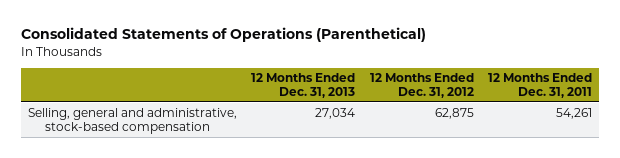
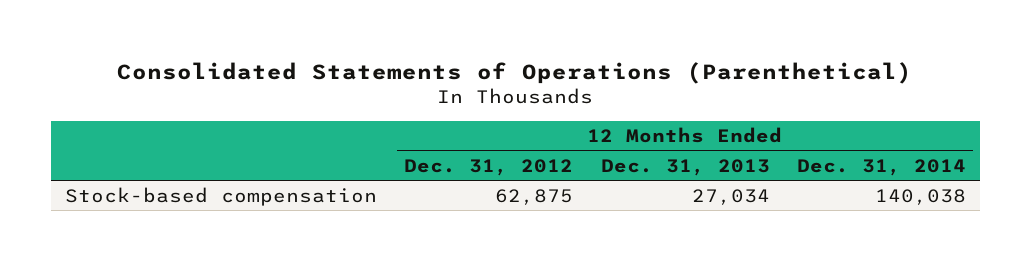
[488,72,593,98] 12 Months Ended Dec. 31, 2011 -> none
none -> [796,158,966,176] Dec. 31, 2014
[27,108,237,135] Selling, general and administrative, stock-based compensation -> [64,186,377,206] Stock-based compensation

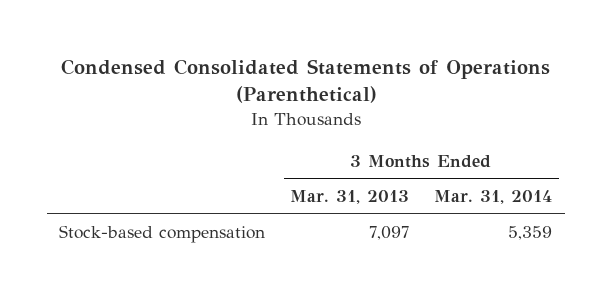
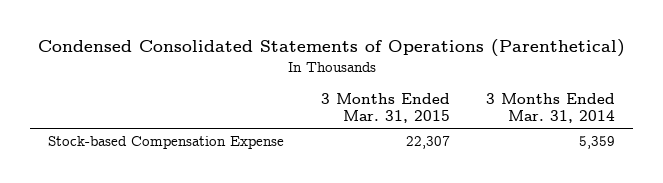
[290,189,410,204] Mar. 31, 2013 -> none
none -> [320,92,450,124] 3 Months Ended Mar. 31, 2015
[59,224,266,243] Stock-based compensation -> [47,135,284,149] Stock-based Compensation Expense

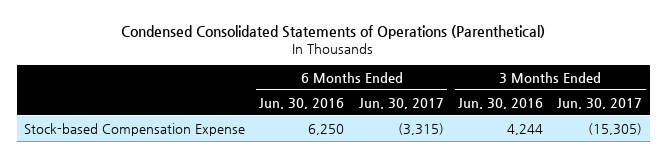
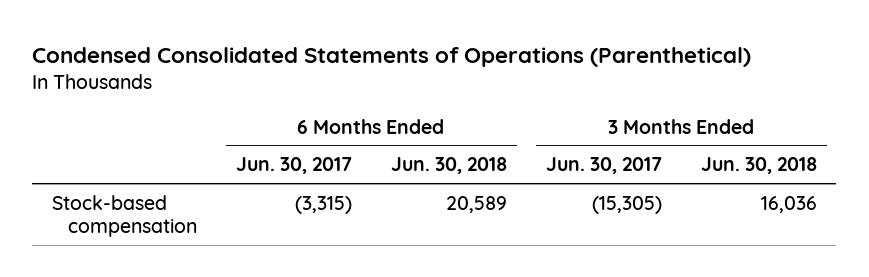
[259,97,345,109] Jun. 30, 2016 -> none
[458,97,544,109] Jun. 30, 2016 -> none
none -> [390,157,507,175] Jun. 30, 2018
none -> [700,157,817,175] Jun. 30, 2018
[24,122,246,136] Stock-based Compensation Expense -> [51,194,197,238] Stock-based compensation

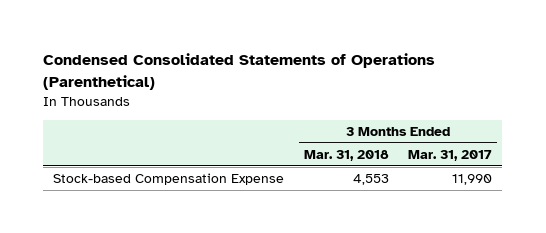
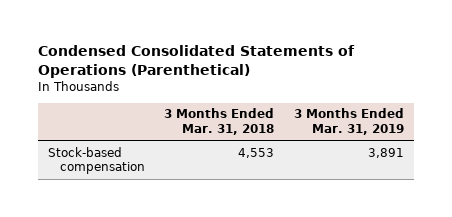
[408,150,493,162] Mar. 31, 2017 -> none
none -> [293,108,404,136] 3 Months Ended Mar. 31, 2019
[53,173,285,186] Stock-based Compensation Expense -> [47,146,146,175] Stock-based compensation

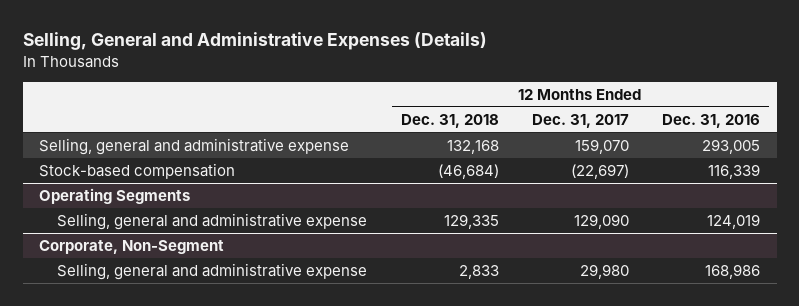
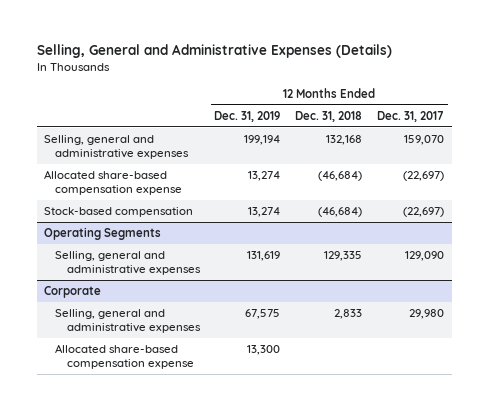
[662,113,761,128] Dec. 31, 2016 -> none
none -> [214,110,281,122] Dec. 31, 2019
[39,137,350,155] Selling, general and administrative expense -> [44,135,190,159] Selling, general and administrative expenses
none -> [44,170,183,195] Allocated share-based compensation expense
[57,212,368,230] Selling, general and administrative expense -> [55,251,201,275] Selling, general and administrative expenses
[39,239,225,254] Corporate, Non-Segment -> [44,286,102,299] Corporate
[57,262,368,280] Selling, general and administrative expense -> [55,309,201,333] Selling, general and administrative expenses
none -> [55,344,194,369] Allocated share-based compensation expense

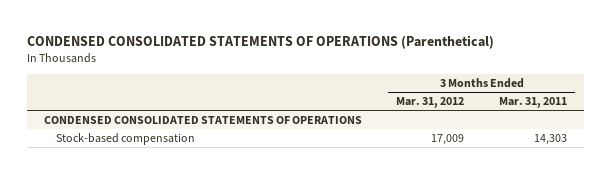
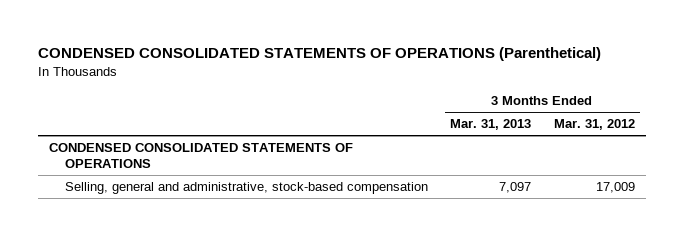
[498,97,567,109] Mar. 31, 2011 -> none
none -> [450,119,532,131] Mar. 31, 2013
[55,133,195,146] Stock-based compensation -> [65,182,429,195] Selling, general and administrative, stock-based compensation

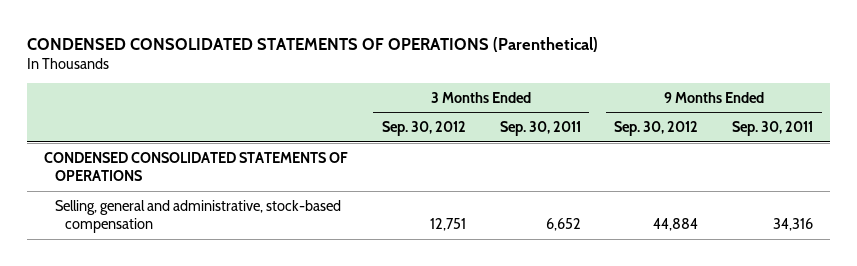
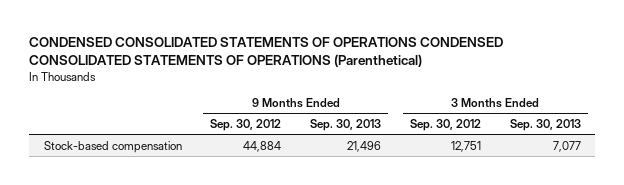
[27,36,599,52] CONDENSED CONSOLIDATED STATEMENTS OF OPERATIONS (Parenthetical) -> [29,37,504,68] CONDENSED CONSOLIDATED STATEMENTS OF OPERATIONS CONDENSED CONSOLIDATED STATEMENTS OF OPERATIONS (Parenthetical)
[499,121,581,137] Sep. 30, 2011 -> none
[732,121,814,137] Sep. 30, 2011 -> none
none -> [310,118,382,131] Sep. 30, 2013
none -> [509,118,581,131] Sep. 30, 2013
[44,151,349,182] CONDENSED CONSOLIDATED STATEMENTS OF OPERATIONS -> none
[54,199,341,234] Selling, general and administrative, stock-based compensation -> [43,140,182,153] Stock-based compensation

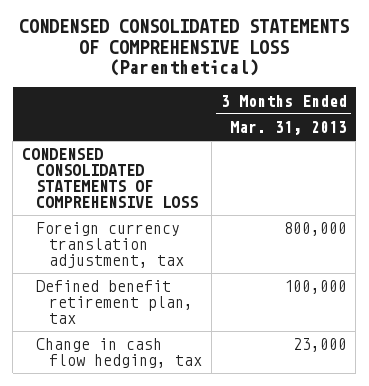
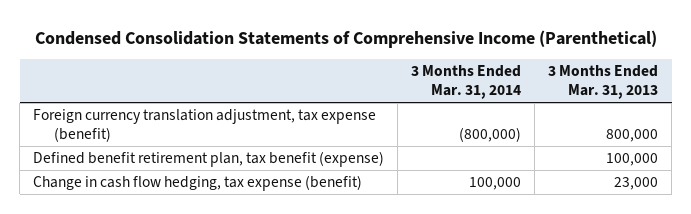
[19,19,350,77] CONDENSED CONSOLIDATED STATEMENTS OF COMPREHENSIVE LOSS (Parenthetical) -> [34,29,657,48] Condensed Consolidation Statements of Comprehensive Income (Parenthetical)
none -> [411,65,522,100] 3 Months Ended Mar. 31, 2014
[21,148,198,208] CONDENSED CONSOLIDATED STATEMENTS OF COMPREHENSIVE LOSS -> none
[35,222,185,269] Foreign currency translation adjustment, tax -> [33,109,377,143] Foreign currency translation adjustment, tax expense (benefit)
[35,280,194,325] Defined benefit retirement plan, tax -> [33,151,385,168] Defined benefit retirement plan, tax benefit (expense)
[35,338,203,369] Change in cash flow hedging, tax -> [33,175,363,192] Change in cash flow hedging, tax expense (benefit)

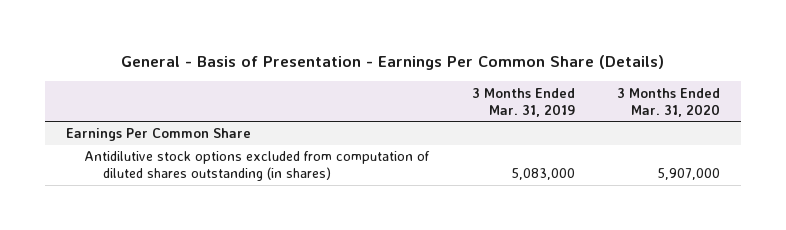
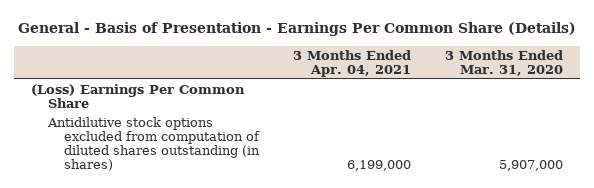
[471,87,575,117] 3 Months Ended Mar. 31, 2019 -> none
none -> [293,49,412,77] 3 Months Ended Apr. 04, 2021
[66,128,252,142] Earnings Per Common Share -> [31,83,246,109] (Loss) Earnings Per Common Share

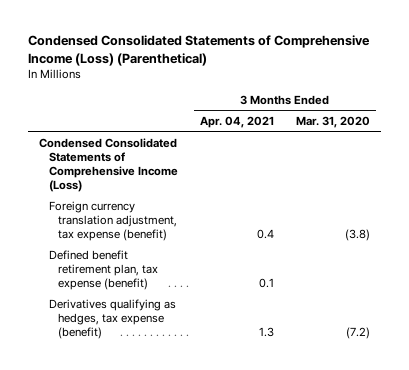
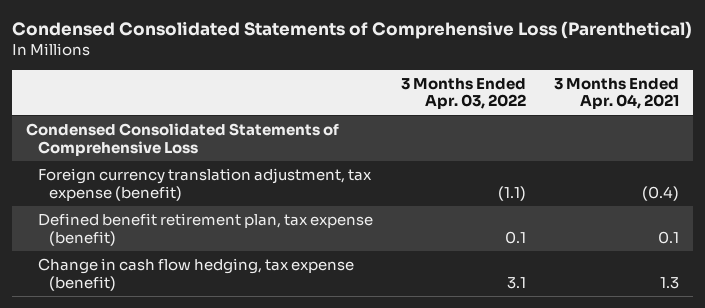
[27,35,370,66] Condensed Consolidated Statements of Comprehensive Income (Loss) (Parenthetical) -> [12,20,693,39] Condensed Consolidated Statements of Comprehensive Loss (Parenthetical)
[296,115,371,128] Mar. 31, 2020 -> none
none -> [400,78,526,110] 3 Months Ended Apr. 03, 2022
[38,137,178,192] Condensed Consolidated Statements of Comprehensive Income (Loss) -> [25,123,339,156] Condensed Consolidated Statements of Comprehensive Loss
[256,228,274,239] 0.4 -> [641,185,679,201] (0.4)
[48,298,176,339] Derivatives qualifying as hedges, tax expense (benefit) -> [37,258,354,291] Change in cash flow hedging, tax expense (benefit)

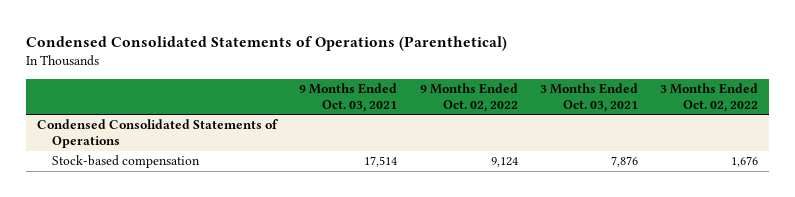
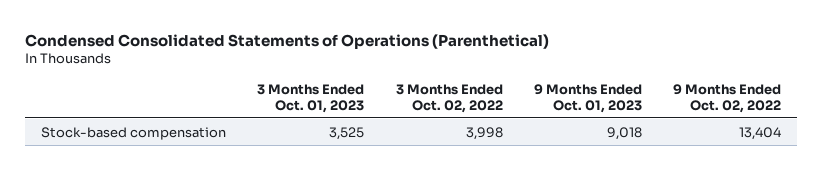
[299,82,398,112] 9 Months Ended Oct. 03, 2021 -> none
[539,82,638,112] 3 Months Ended Oct. 03, 2021 -> none
none -> [257,83,365,113] 3 Months Ended Oct. 01, 2023
none -> [533,83,642,113] 9 Months Ended Oct. 01, 2023
[37,119,280,149] Condensed Consolidated Statements of Operations -> none
[490,157,518,168] 9,124 -> [739,126,782,140] 13,404
[730,156,758,168] 1,676 -> [465,126,503,140] 3,998

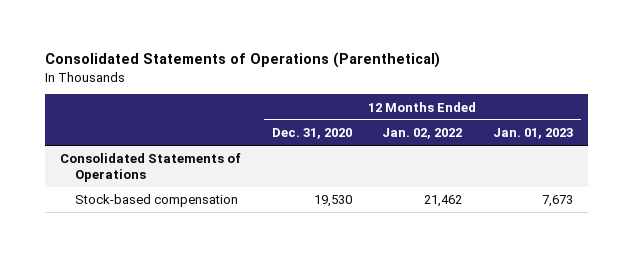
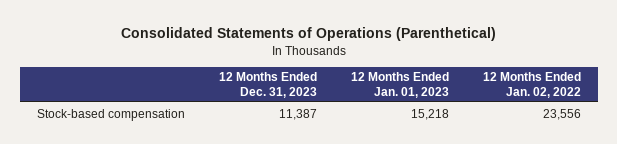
[271,128,352,140] Dec. 31, 2020 -> none
none -> [218,72,317,98] 12 Months Ended Dec. 31, 2023
[59,153,241,182] Consolidated Statements of Operations -> none
[424,195,463,208] 21,462 -> [542,108,581,120] 23,556
[542,195,574,208] 7,673 -> [410,108,449,120] 15,218

